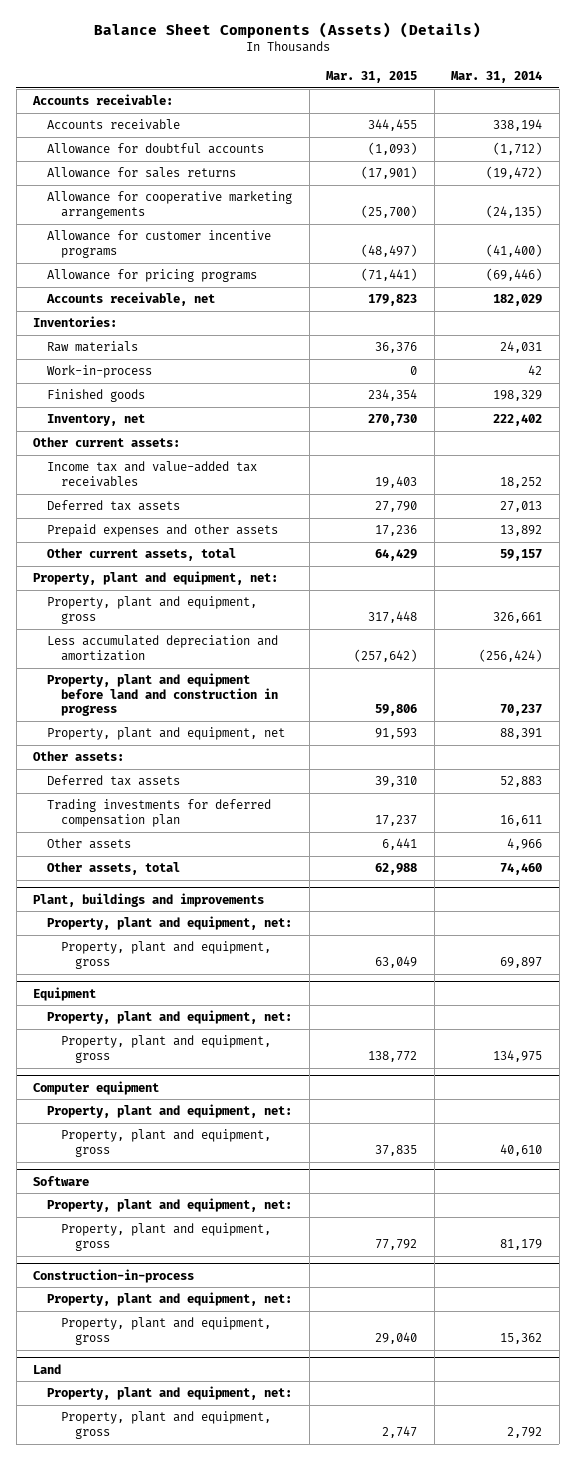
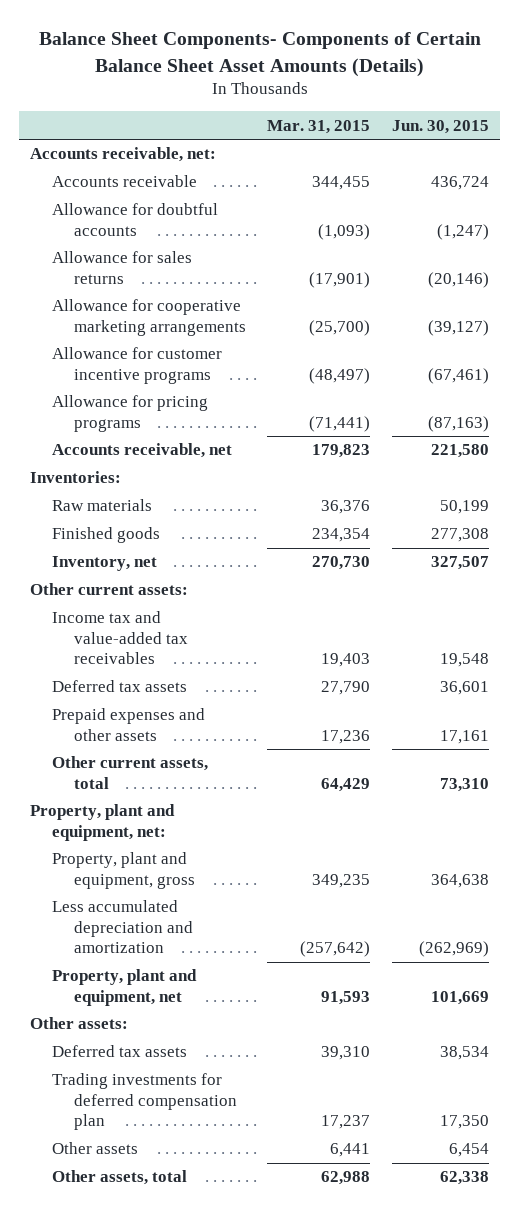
[93,22,481,39] Balance Sheet Components (Assets) (Details) -> [38,32,481,77] Balance Sheet Components- Components of Certain Balance Sheet Asset Amounts (Details)
[451,70,543,83] Mar. 31, 2014 -> none
none -> [392,119,490,134] Jun. 30, 2015
[32,94,174,106] Accounts receivable: -> [30,147,217,163] Accounts receivable, net:
[47,365,153,379] Work-in-process -> none
[368,610,418,623] 317,448 -> [312,873,371,888] 349,235
[47,673,278,717] Property, plant and equipment before land and construction in progress -> none
[33,892,265,907] Plant, buildings and improvements -> none
[47,916,293,931] Property, plant and equipment, net: -> none
[60,941,271,969] Property, plant and equipment, gross -> none
[33,986,97,1001] Equipment -> none
[47,1010,293,1025] Property, plant and equipment, net: -> none
[60,1035,271,1063] Property, plant and equipment, gross -> none
[33,1080,160,1095] Computer equipment -> none
[47,1104,293,1119] Property, plant and equipment, net: -> none
[60,1129,271,1157] Property, plant and equipment, gross -> none
[33,1175,90,1186] Software -> none
[47,1198,293,1213] Property, plant and equipment, net: -> none
[60,1223,271,1251] Property, plant and equipment, gross -> none
[33,1268,195,1283] Construction-in-process -> none
[47,1292,293,1307] Property, plant and equipment, net: -> none
[60,1317,271,1345] Property, plant and equipment, gross -> none
[33,1363,62,1374] Land -> none
[47,1386,293,1401] Property, plant and equipment, net: -> none
[60,1411,271,1439] Property, plant and equipment, gross -> none

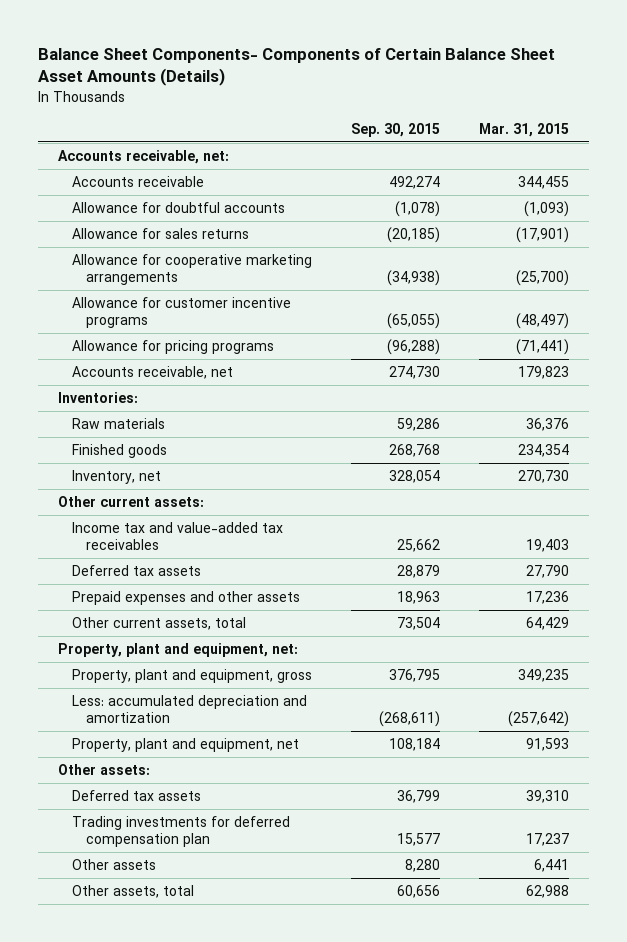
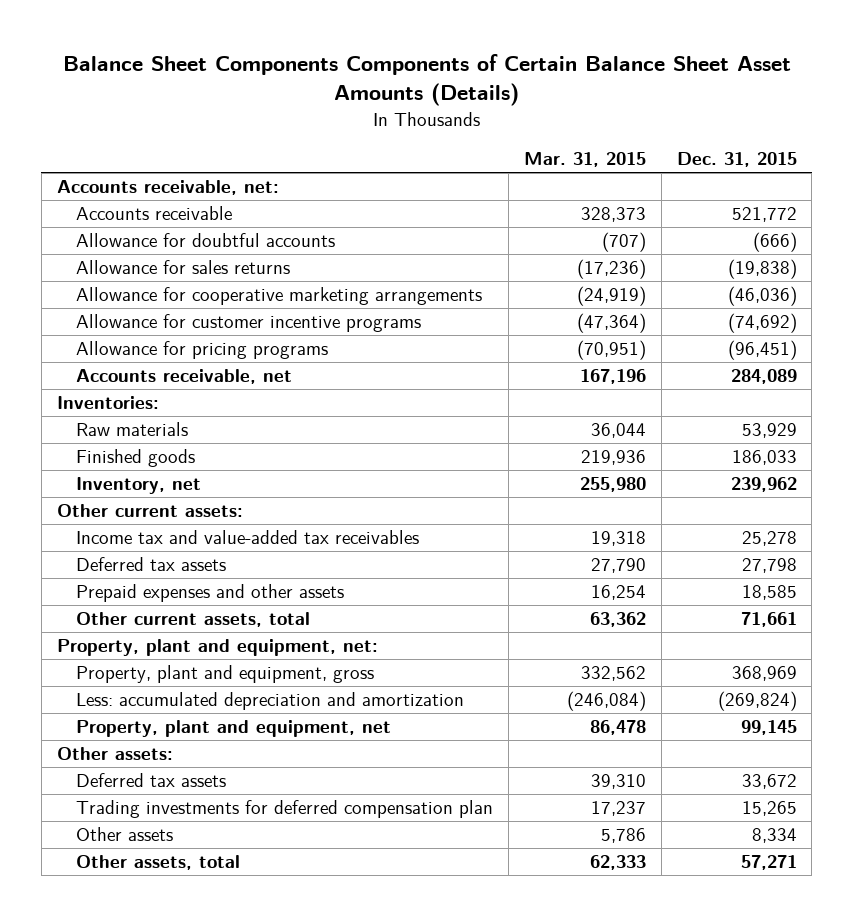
[38,48,556,87] Balance Sheet Components- Components of Certain Balance Sheet Asset Amounts (Details) -> [62,53,791,107] Balance Sheet Components Components of Certain Balance Sheet Asset Amounts (Details)
[351,122,441,137] Sep. 30, 2015 -> none
none -> [676,152,797,168] Dec. 31, 2015
[518,175,570,189] 344,455 -> [580,207,646,223] 328,373
[524,200,570,217] (1,093) -> [601,232,646,253] (707)
[516,226,570,243] (17,901) -> [576,259,646,280] (17,236)
[516,269,570,286] (25,700) -> [576,286,646,307] (24,919)
[516,312,570,329] (48,497) -> [576,313,646,334] (47,364)
[516,338,570,355] (71,441) -> [576,340,646,361] (70,951)
[518,365,570,379] 179,823 -> [579,369,646,385] 167,196
[526,417,570,431] 36,376 -> [590,423,646,439] 36,044
[518,443,570,457] 234,354 -> [580,450,646,466] 219,936
[518,469,570,483] 270,730 -> [579,477,646,493] 255,980
[526,538,570,552] 19,403 -> [590,531,646,547] 19,318
[526,590,570,604] 17,236 -> [590,585,646,601] 16,254
[526,616,570,630] 64,429 -> [589,612,646,628] 63,362
[518,668,570,682] 349,235 -> [580,666,646,682] 332,562
[508,710,570,727] (257,642) -> [566,691,646,712] (246,084)
[526,737,570,751] 91,593 -> [589,720,646,736] 86,478
[534,858,570,872] 6,441 -> [600,828,646,844] 5,786
[526,884,570,898] 62,988 -> [589,855,646,871] 62,333

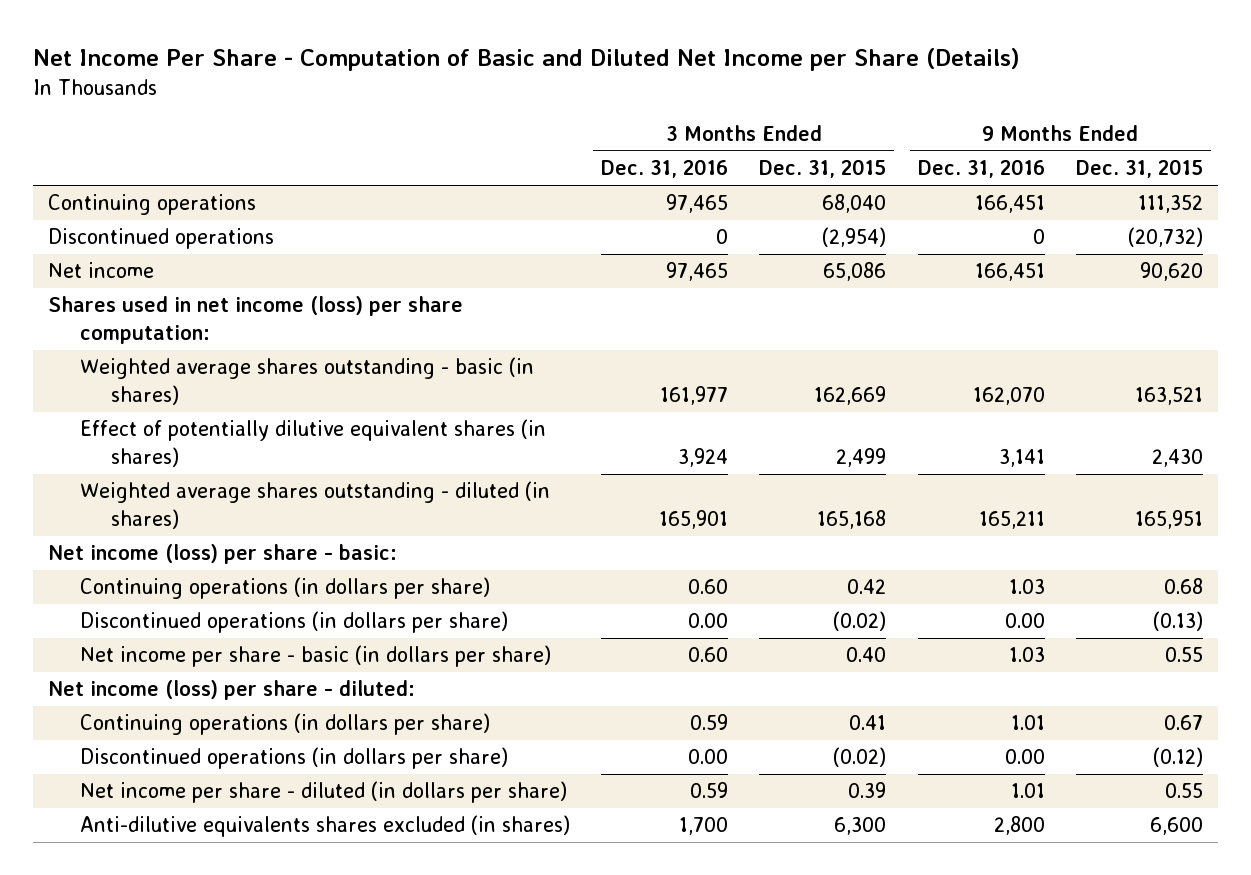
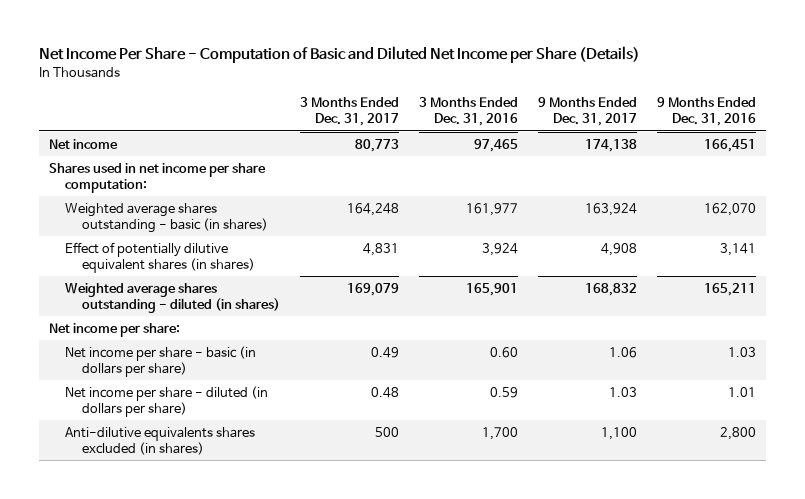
[759,159,887,179] Dec. 31, 2015 -> none
[1075,159,1203,179] Dec. 31, 2015 -> none
none -> [299,96,399,127] 3 Months Ended Dec. 31, 2017
none -> [538,96,638,127] 9 Months Ended Dec. 31, 2017
[48,194,257,216] Continuing operations -> none
[48,228,275,250] Discontinued operations -> none
[48,296,464,344] Shares used in net income (loss) per share computation: -> [49,162,267,194] Shares used in net income per share computation:
[79,577,490,600] Continuing operations (in dollars per share) -> none
[79,611,508,634] Discontinued operations (in dollars per share) -> none
[48,544,398,565] Net income (loss) per share - basic: -> [49,322,181,337] Net income per share:
[48,680,416,701] Net income (loss) per share - diluted: -> none
[79,713,490,736] Continuing operations (in dollars per share) -> none
[79,747,508,770] Discontinued operations (in dollars per share) -> none

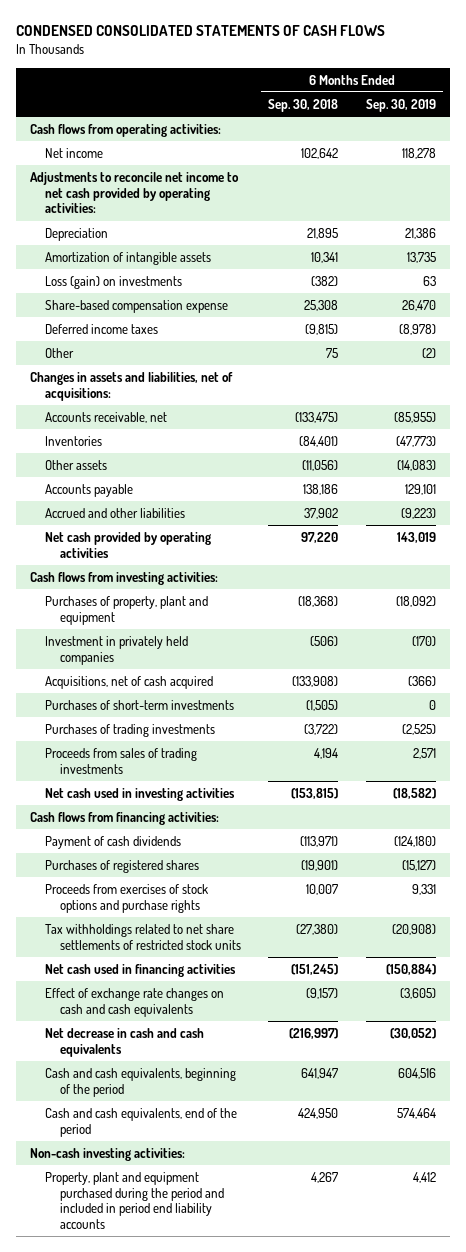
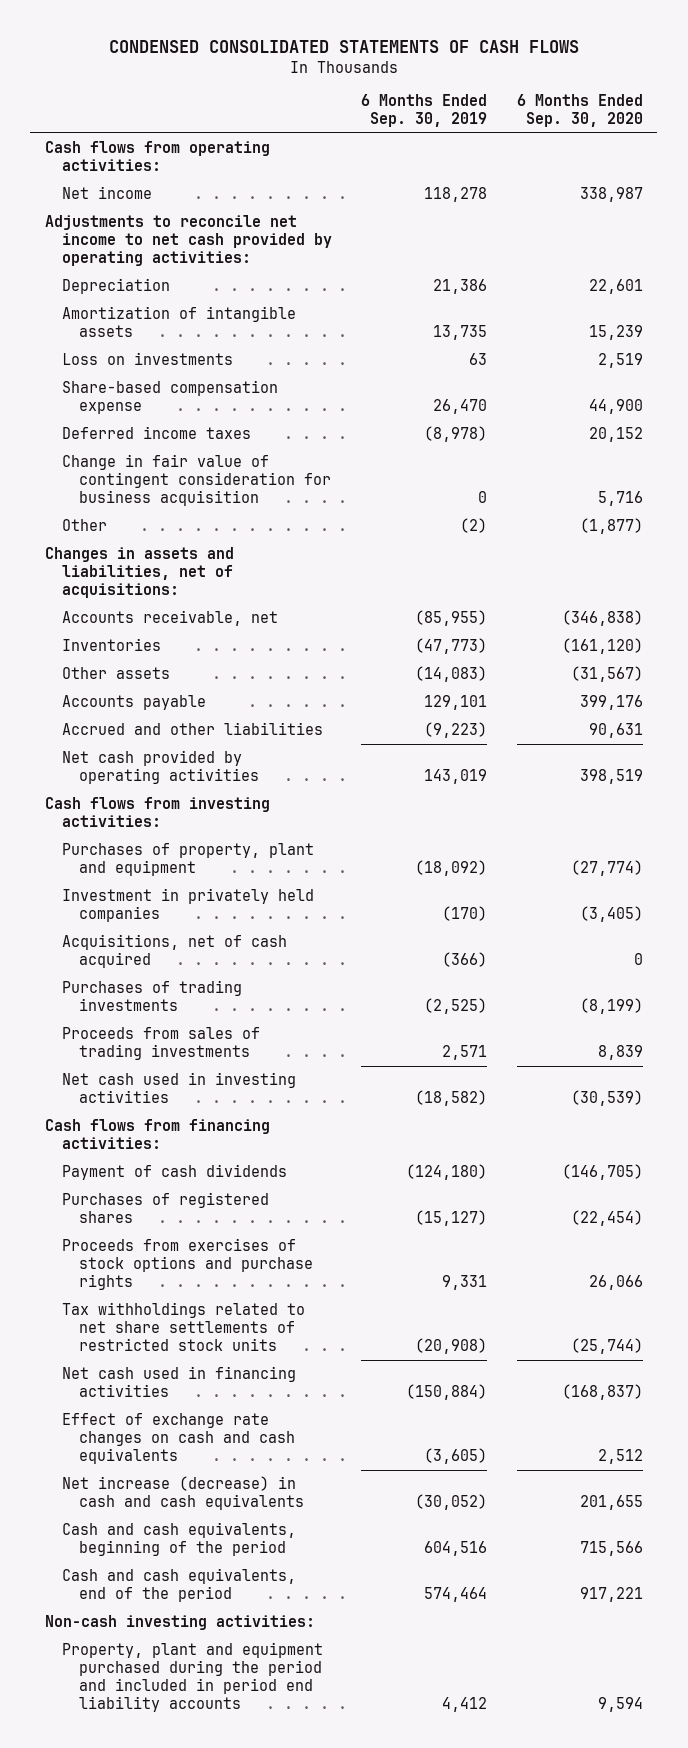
[268,99,339,113] Sep. 30, 2018 -> none
none -> [516,94,643,128] 6 Months Ended Sep. 30, 2020
[44,276,182,290] Loss (gain) on investments -> [62,352,234,366] Loss on investments
none -> [62,454,332,507] Change in fair value of contingent consideration for business acquisition
[44,700,234,711] Purchases of short-term investments -> none
[44,1028,204,1057] Net decrease in cash and cash equivalents -> [62,1476,305,1511] Net increase (decrease) in cash and cash equivalents

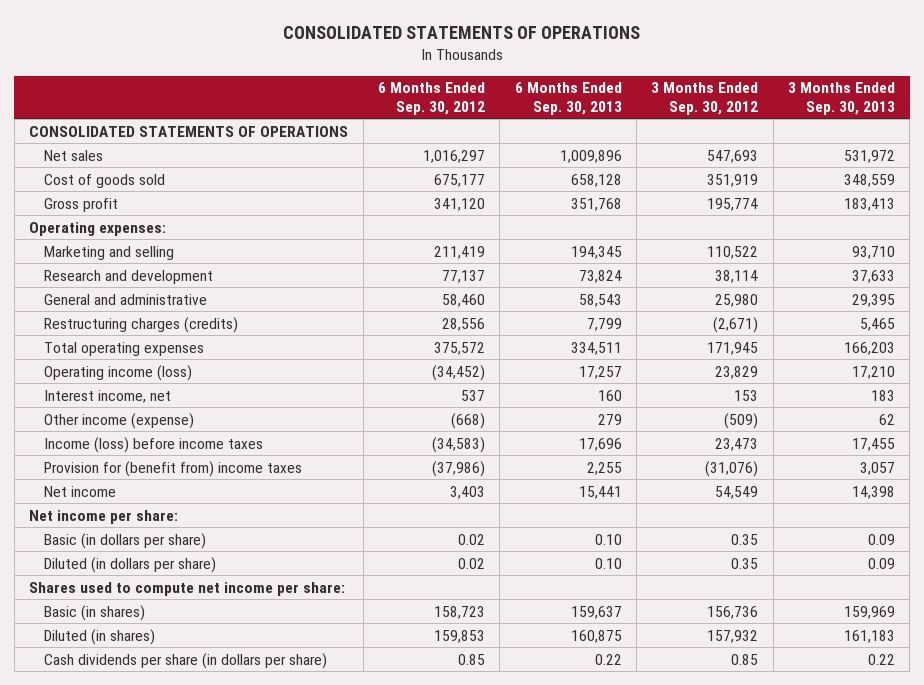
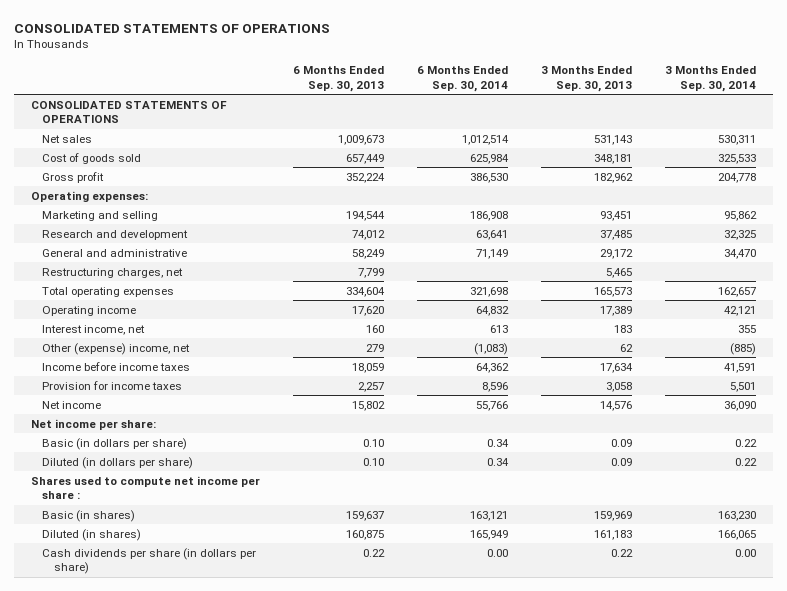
[378,82,486,115] 6 Months Ended Sep. 30, 2012 -> none
[651,82,759,115] 3 Months Ended Sep. 30, 2012 -> none
none -> [417,65,509,92] 6 Months Ended Sep. 30, 2014
none -> [665,65,757,92] 3 Months Ended Sep. 30, 2014
[559,149,622,163] 1,009,896 -> [337,134,384,145] 1,009,673
[844,149,896,163] 531,972 -> [594,134,633,145] 531,143
[570,173,622,187] 658,128 -> [345,153,384,164] 657,449
[844,173,896,187] 348,559 -> [594,153,633,164] 348,181
[570,197,622,211] 351,768 -> [345,172,385,183] 352,224
[844,197,896,211] 183,413 -> [594,172,634,183] 182,962
[570,245,622,259] 194,345 -> [345,210,385,221] 194,544
[852,245,896,259] 93,710 -> [600,210,633,221] 93,451
[578,269,622,283] 73,824 -> [351,229,385,240] 74,012
[852,269,896,283] 37,633 -> [600,229,633,240] 37,485
[578,293,622,307] 58,543 -> [351,248,384,259] 58,249
[852,293,896,307] 29,395 -> [600,248,634,259] 29,172
[44,316,239,333] Restructuring charges (credits) -> [42,267,184,278] Restructuring charges, net
[570,341,622,355] 334,511 -> [345,286,385,297] 334,604
[844,341,896,355] 166,203 -> [594,286,633,297] 165,573
[44,364,193,381] Operating income (loss) -> [42,305,137,316] Operating income
[578,365,622,379] 17,257 -> [351,305,384,316] 17,620
[852,365,896,379] 17,210 -> [600,305,633,316] 17,389
[44,412,195,429] Other income (expense) -> [42,342,191,355] Other (expense) income, net
[44,436,264,453] Income (loss) before income taxes -> [42,361,191,371] Income before income taxes
[578,437,622,451] 17,696 -> [351,362,384,373] 18,059
[852,437,896,451] 17,455 -> [600,362,634,373] 17,634
[44,460,303,477] Provision for (benefit from) income taxes -> [42,380,183,390] Provision for income taxes
[586,461,622,475] 2,255 -> [357,381,384,392] 2,257
[860,461,896,475] 3,057 -> [606,381,633,392] 3,058
[578,485,622,499] 15,441 -> [351,400,385,411] 15,802
[852,485,896,499] 14,398 -> [600,400,633,411] 14,576
[29,581,346,596] Shares used to compute net income per share: -> [30,475,260,500] Shares used to compute net income per share :

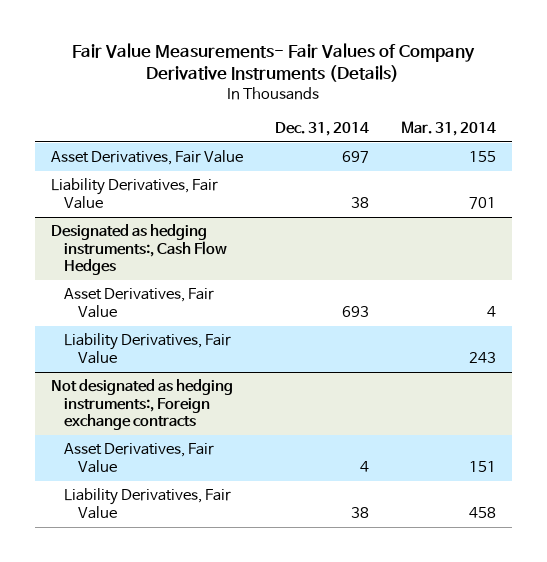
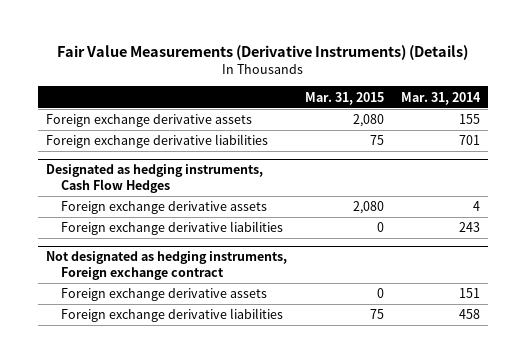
[72,42,476,83] Fair Value Measurements- Fair Values of Company Derivative Instruments (Details) -> [57,45,469,61] Fair Value Measurements (Derivative Instruments) (Details)
[274,121,369,136] Dec. 31, 2014 -> none
none -> [304,91,384,105] Mar. 31, 2015
[50,150,243,166] Asset Derivatives, Fair Value -> [46,114,253,128] Foreign exchange derivative assets
[50,178,218,209] Liability Derivatives, Fair Value -> [46,134,269,149] Foreign exchange derivative liabilities
[50,224,228,276] Designated as hedging instruments:, Cash Flow Hedges -> [46,164,264,194] Designated as hedging instruments, Cash Flow Hedges
[64,288,215,318] Asset Derivatives, Fair Value -> [60,201,267,215] Foreign exchange derivative assets
[64,333,232,364] Liability Derivatives, Fair Value -> [60,221,283,236] Foreign exchange derivative liabilities
[50,379,233,431] Not designated as hedging instruments:, Foreign exchange contracts -> [46,251,288,281] Not designated as hedging instruments, Foreign exchange contract
[64,443,215,473] Asset Derivatives, Fair Value -> [60,288,267,302] Foreign exchange derivative assets
[64,488,232,519] Liability Derivatives, Fair Value -> [60,308,283,323] Foreign exchange derivative liabilities

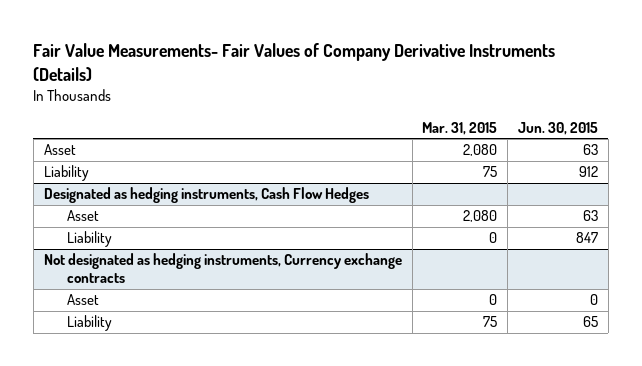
[57,45,469,61] Fair Value Measurements (Derivative Instruments) (Details) -> [33,43,556,81] Fair Value Measurements- Fair Values of Company Derivative Instruments (Details)
[400,91,481,105] Mar. 31, 2014 -> none
none -> [518,121,599,135] Jun. 30, 2015
[46,114,253,128] Foreign exchange derivative assets -> [43,144,76,156] Asset
[46,134,269,149] Foreign exchange derivative liabilities -> [43,165,89,182] Liability
[60,201,267,215] Foreign exchange derivative assets -> [66,210,99,222] Asset
[60,221,283,236] Foreign exchange derivative liabilities -> [66,231,112,248] Liability
[46,251,288,281] Not designated as hedging instruments, Foreign exchange contract -> [43,253,402,284] Not designated as hedging instruments, Currency exchange contracts
[60,288,267,302] Foreign exchange derivative assets -> [66,294,99,306] Asset
[60,308,283,323] Foreign exchange derivative liabilities -> [66,315,112,332] Liability

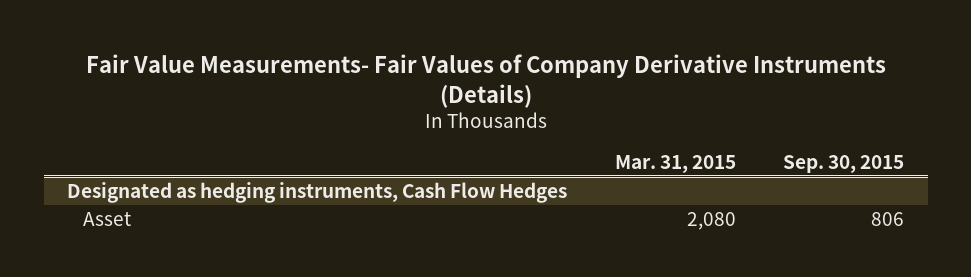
[518,121,599,135] Jun. 30, 2015 -> none
none -> [783,154,905,173] Sep. 30, 2015
[43,144,76,156] Asset -> none
[43,165,89,182] Liability -> none
[66,231,112,248] Liability -> none
[43,253,402,284] Not designated as hedging instruments, Currency exchange contracts -> none
[66,294,99,306] Asset -> none
[66,315,112,332] Liability -> none

